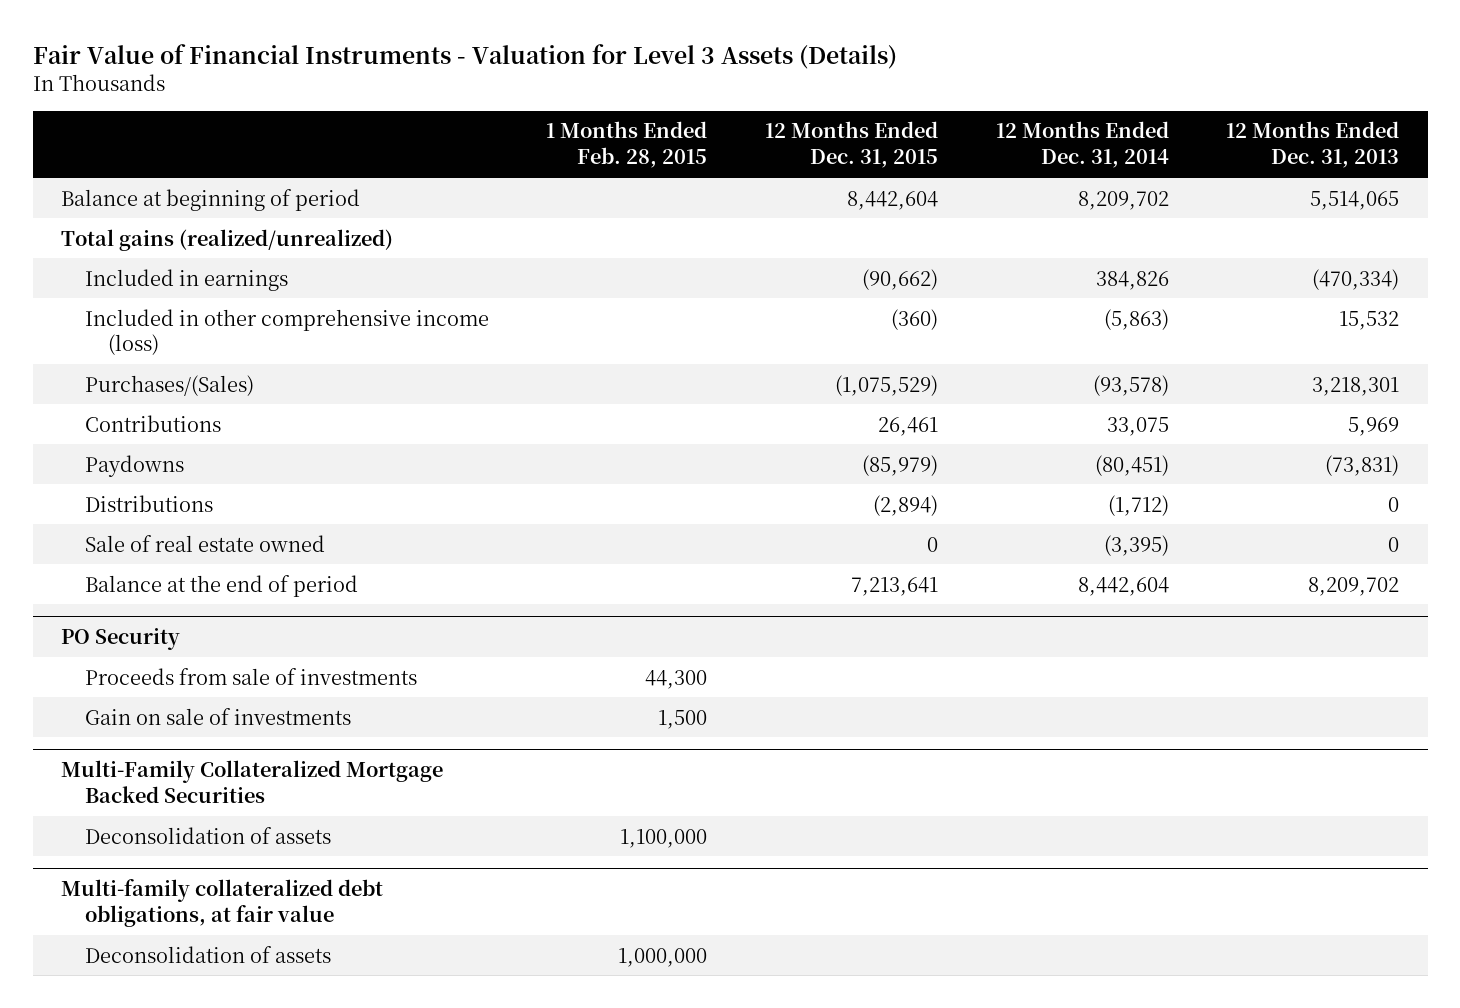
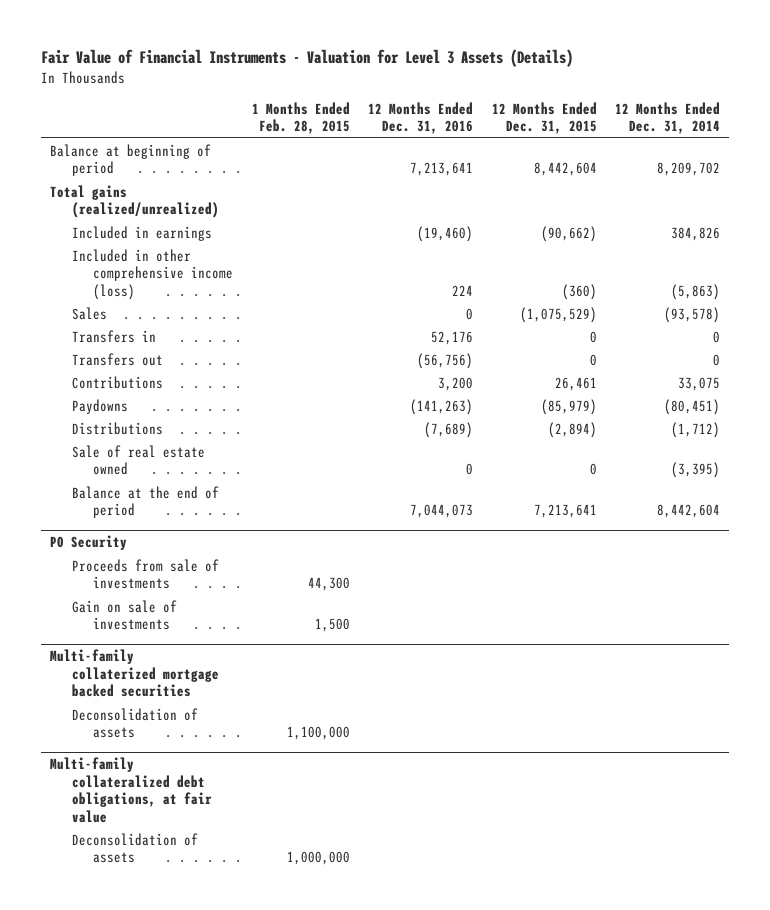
[1226,121,1400,169] 12 Months Ended Dec. 31, 2013 -> none
none -> [368,101,474,135] 12 Months Ended Dec. 31, 2016
[84,374,254,396] Purchases/(Sales) -> [71,306,107,320] Sales
none -> [71,329,156,343] Transfers in
none -> [71,352,163,366] Transfers out
[61,760,444,804] Multi-Family Collateralized Mortgage Backed Securities -> [49,649,219,698] Multi-family collaterized mortgage backed securities

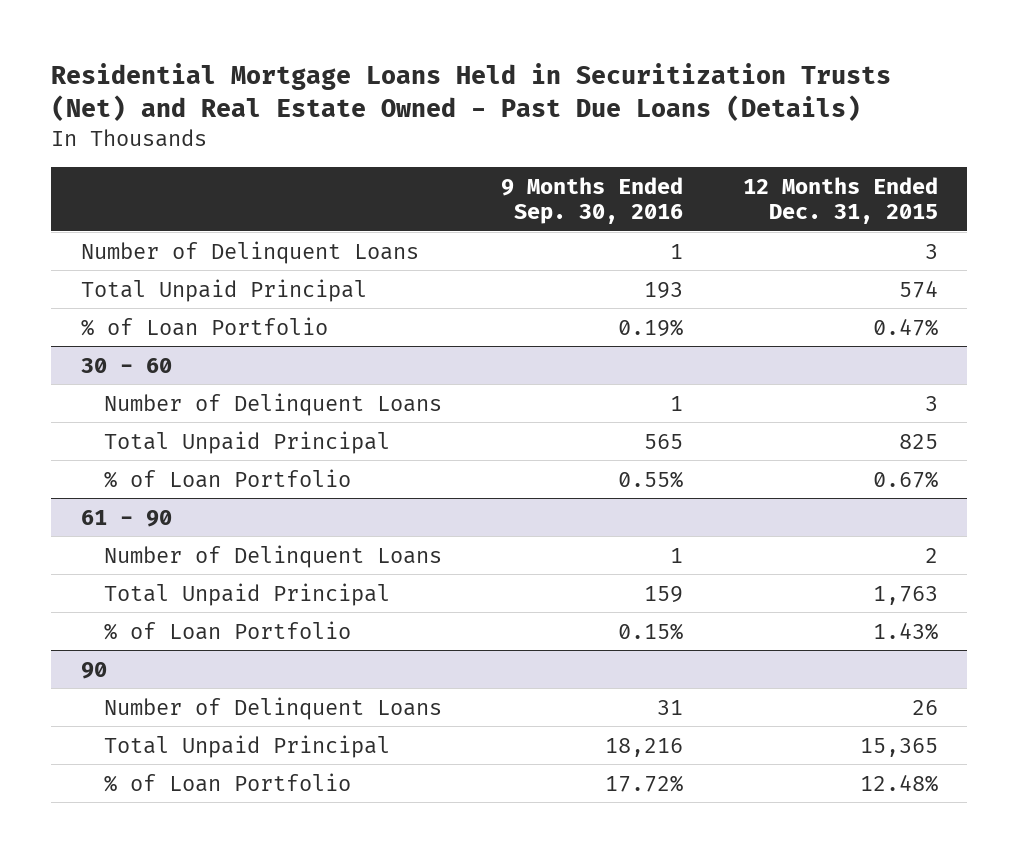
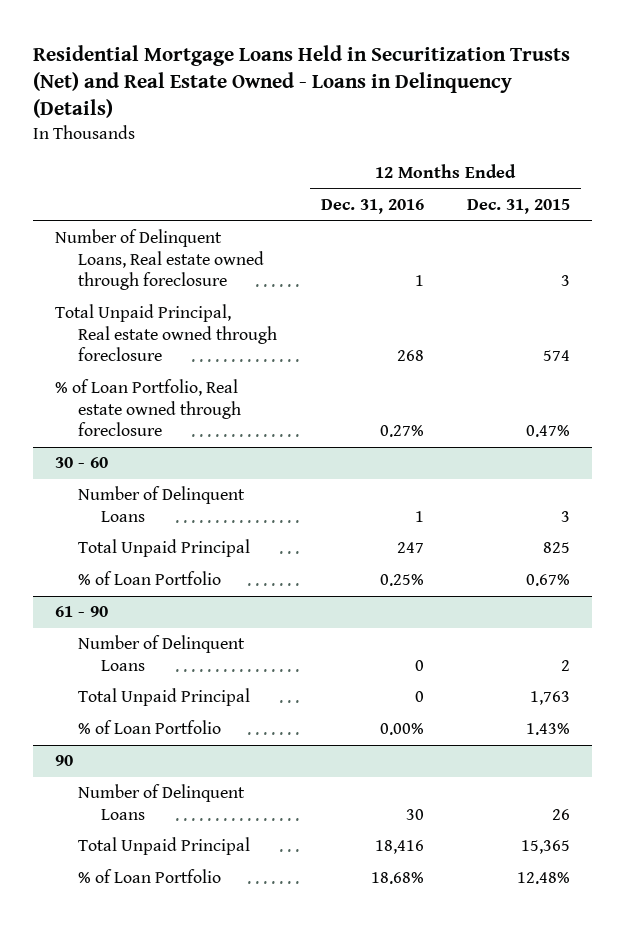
[51,63,892,122] Residential Mortgage Loans Held in Securitization Trusts (Net) and Real Estate Owned - Past Due Loans (Details) -> [33,44,571,119] Residential Mortgage Loans Held in Securitization Trusts (Net) and Real Estate Owned - Loans in Delinquency (Details)
[501,176,684,225] 9 Months Ended Sep. 30, 2016 -> none
none -> [320,199,424,215] Dec. 31, 2016
[80,240,419,264] Number of Delinquent Loans -> [54,229,265,291] Number of Delinquent Loans, Real estate owned through foreclosure
[80,278,367,302] Total Unpaid Principal -> [54,304,278,362] Total Unpaid Principal, Real estate owned through foreclosure
[80,316,328,336] % of Loan Portfolio -> [54,379,242,437] % of Loan Portfolio, Real estate owned through foreclosure

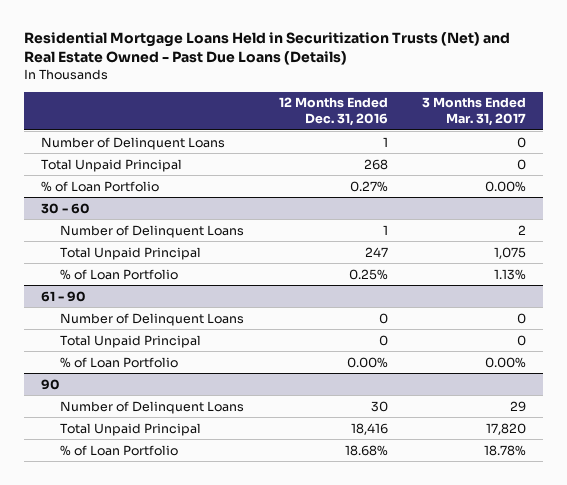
[33,44,571,119] Residential Mortgage Loans Held in Securitization Trusts (Net) and Real Estate Owned - Loans in Delinquency (Details) -> [24,32,511,66] Residential Mortgage Loans Held in Securitization Trusts (Net) and Real Estate Owned - Past Due Loans (Details)
[467,199,571,215] Dec. 31, 2015 -> none
none -> [422,97,527,126] 3 Months Ended Mar. 31, 2017
[54,229,265,291] Number of Delinquent Loans, Real estate owned through foreclosure -> [41,136,226,150] Number of Delinquent Loans
[54,304,278,362] Total Unpaid Principal, Real estate owned through foreclosure -> [41,158,183,172] Total Unpaid Principal
[54,379,242,437] % of Loan Portfolio, Real estate owned through foreclosure -> [41,180,160,192] % of Loan Portfolio

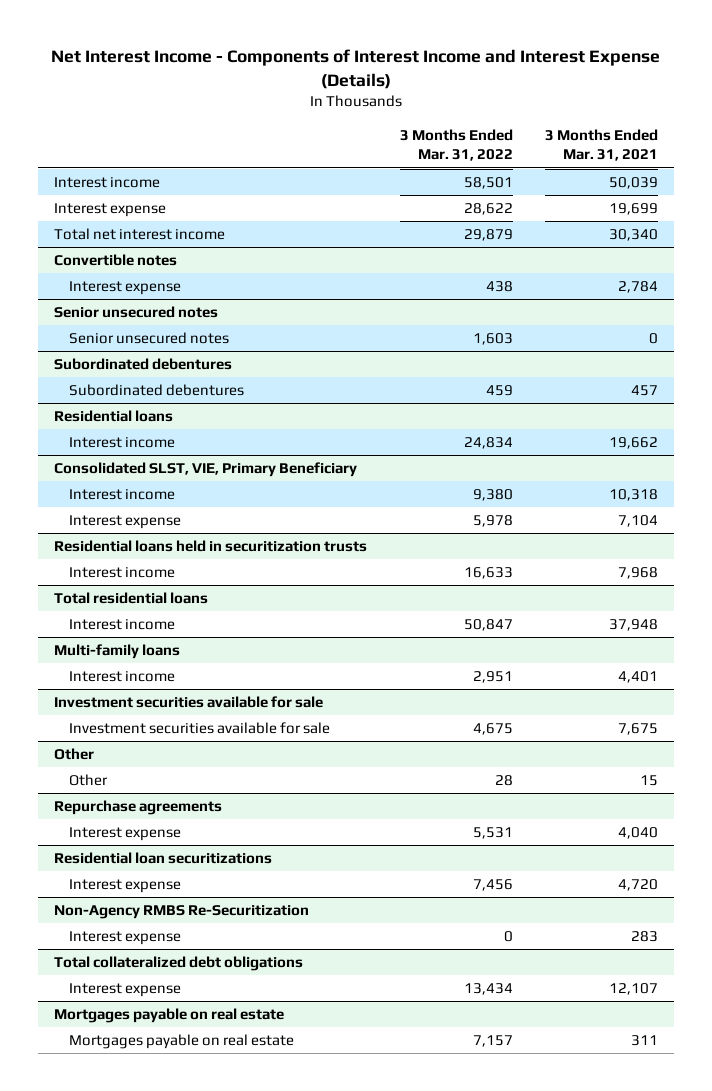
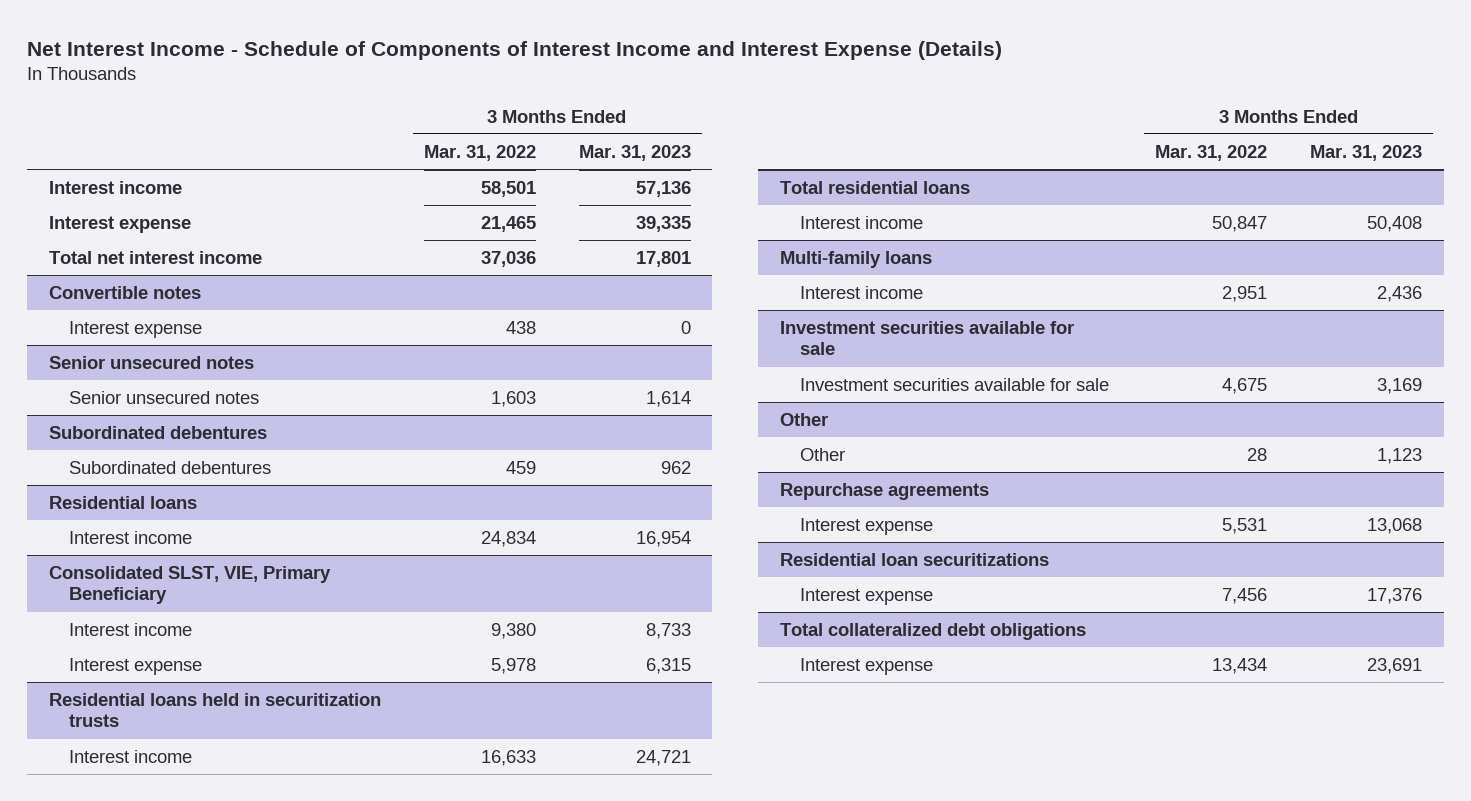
[51,49,661,89] Net Interest Income - Components of Interest Income and Interest Expense (Details) -> [26,40,1002,60] Net Interest Income - Schedule of Components of Interest Income and Interest Expense (Details)
[544,128,658,162] 3 Months Ended Mar. 31, 2021 -> none
none -> [578,144,691,161] Mar. 31, 2023
[463,203,513,216] 28,622 -> [480,215,536,232] 21,465
[463,229,513,242] 29,879 -> [480,250,536,267] 37,036
[54,905,310,920] Non-Agency RMBS Re-Securitization -> none
[68,931,181,946] Interest expense -> none
[54,1008,285,1024] Mortgages payable on real estate -> none
[68,1034,294,1050] Mortgages payable on real estate -> none

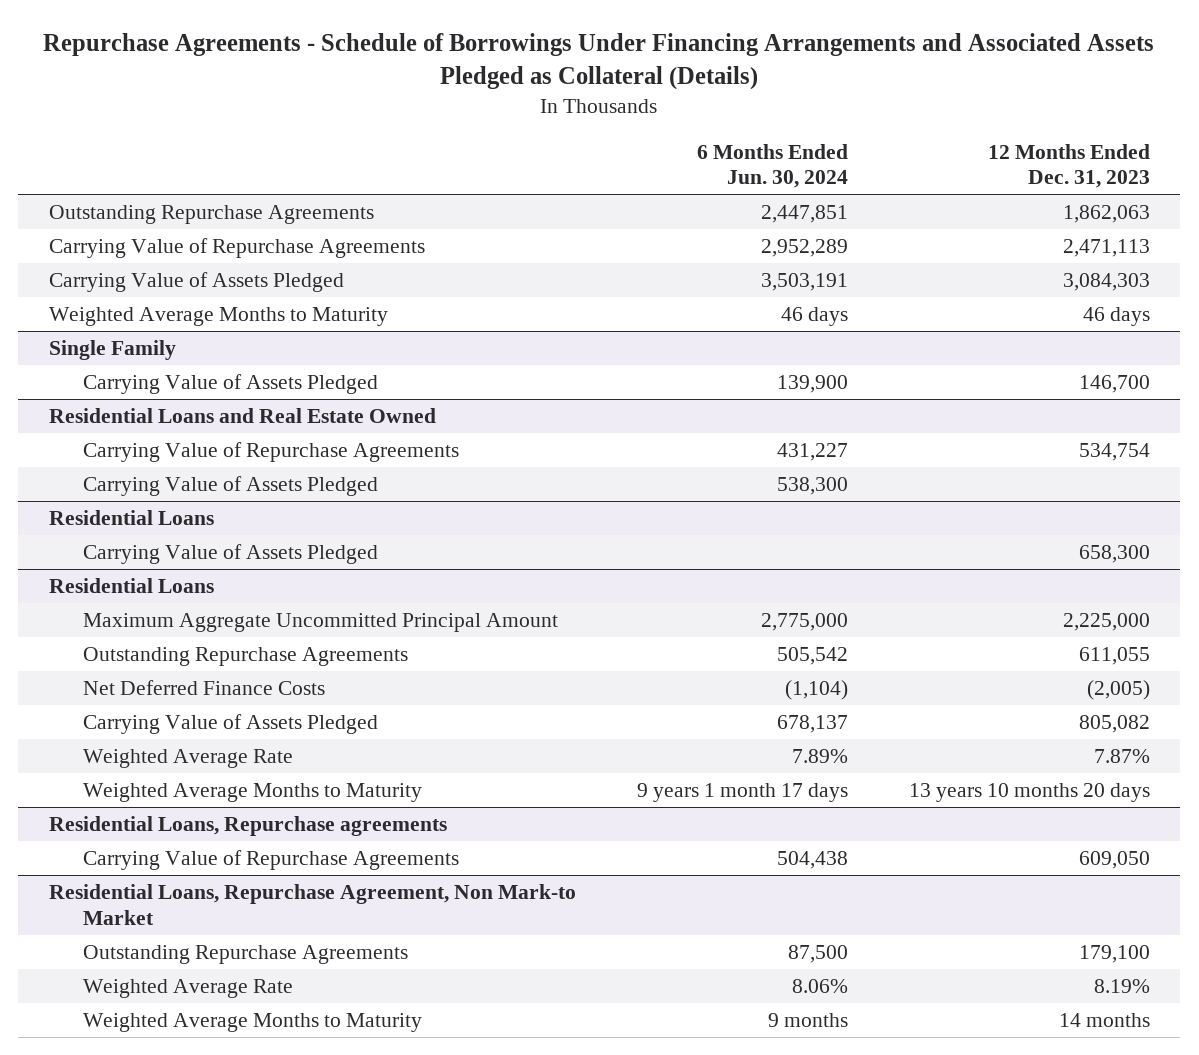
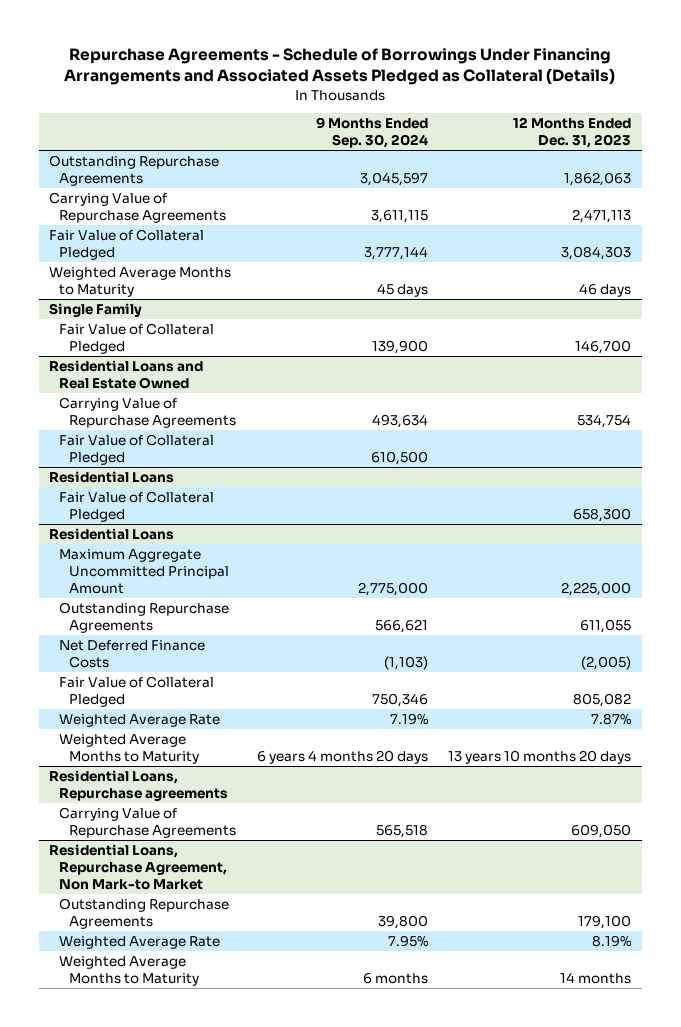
[696,143,848,189] 6 Months Ended Jun. 30, 2024 -> none
none -> [315,117,428,149] 9 Months Ended Sep. 30, 2024
[48,272,344,293] Carrying Value of Assets Pledged -> [49,229,205,260] Fair Value of Collateral Pledged
[82,374,378,395] Carrying Value of Assets Pledged -> [58,323,214,354] Fair Value of Collateral Pledged
[82,476,378,497] Carrying Value of Assets Pledged -> [58,434,214,465] Fair Value of Collateral Pledged
[82,544,378,565] Carrying Value of Assets Pledged -> [58,491,214,522] Fair Value of Collateral Pledged
[82,714,378,735] Carrying Value of Assets Pledged -> [58,676,214,707] Fair Value of Collateral Pledged

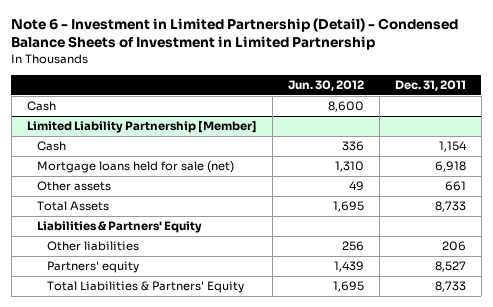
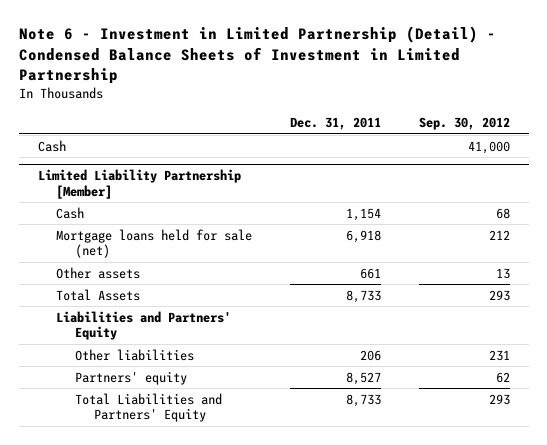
[287,79,364,91] Jun. 30, 2012 -> none
none -> [418,117,510,131] Sep. 30, 2012
[36,221,202,234] Liabilities & Partners' Equity -> [56,310,232,341] Liabilities and Partners' Equity
[46,281,244,294] Total Liabilities & Partners' Equity -> [75,392,223,423] Total Liabilities and Partners' Equity

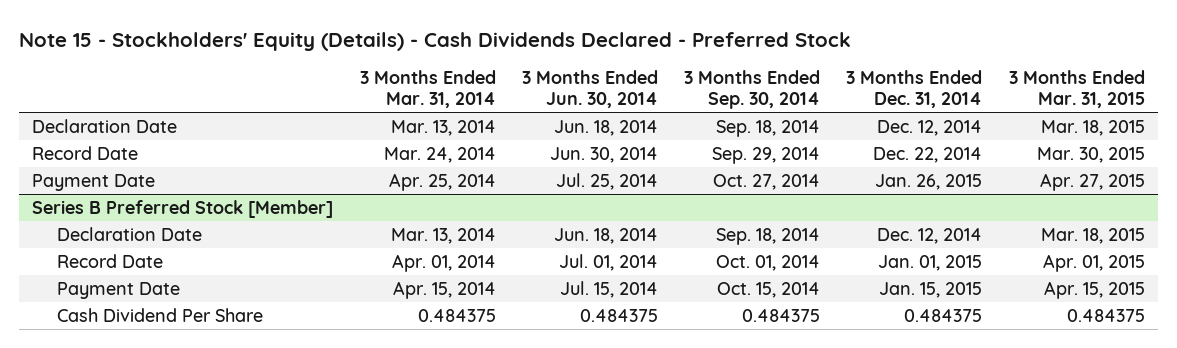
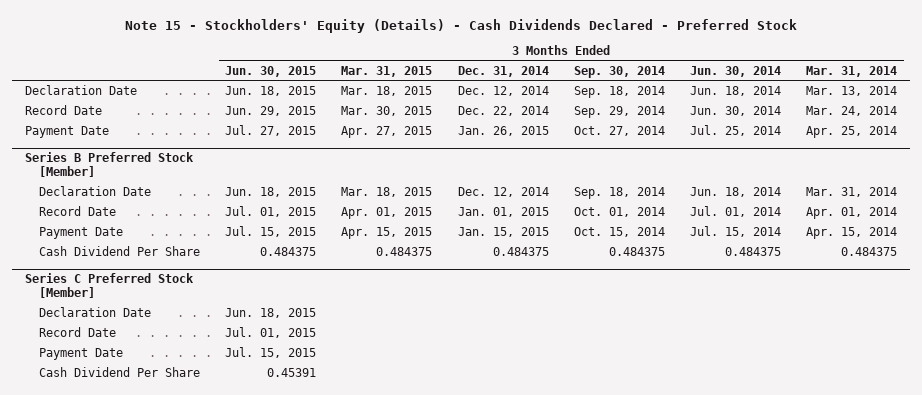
none -> [224,65,316,77] Jun. 30, 2015
[390,227,496,244] Mar. 13, 2014 -> [806,186,898,197] Mar. 31, 2014
none -> [24,273,194,299] Series C Preferred Stock [Member]
none -> [38,306,151,317] Declaration Date
none -> [38,326,116,337] Record Date
none -> [38,347,123,360] Payment Date
none -> [38,366,200,377] Cash Dividend Per Share

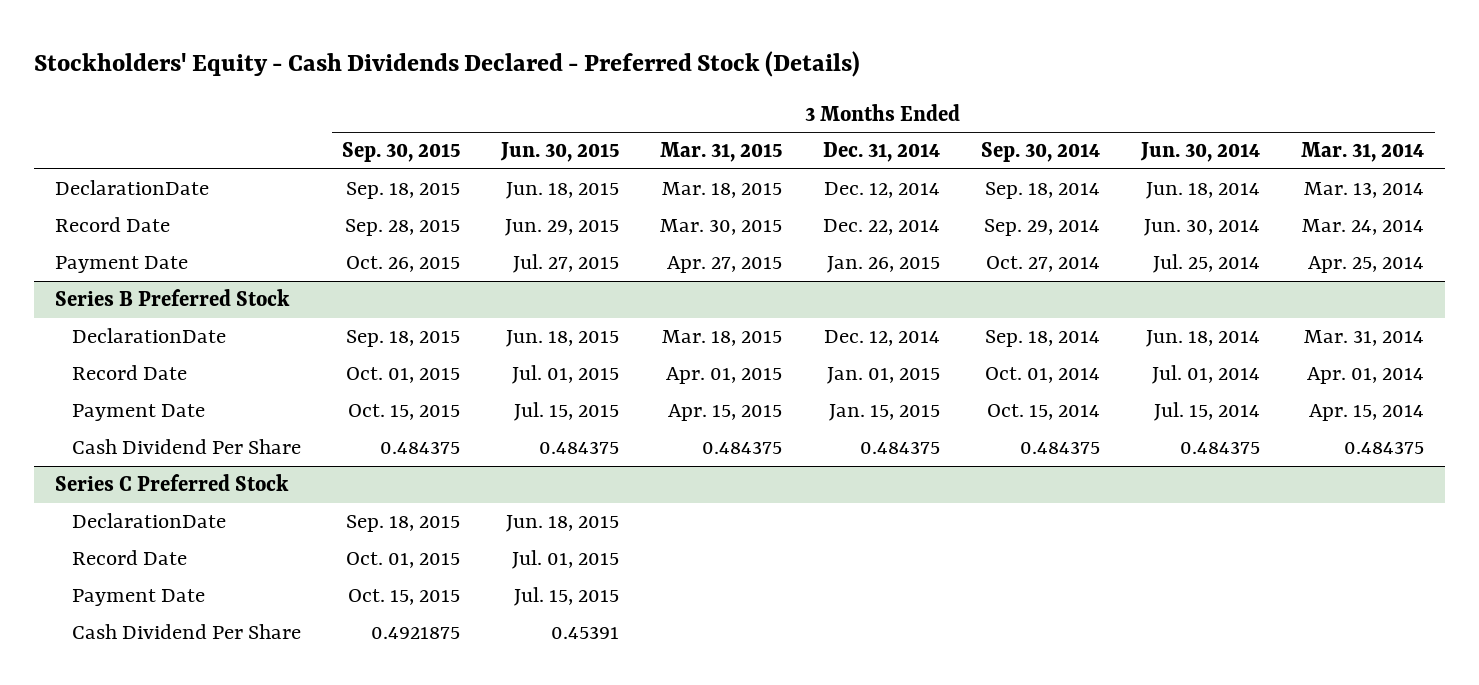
[125,18,798,33] Note 15 - Stockholders' Equity (Details) - Cash Dividends Declared - Preferred Stock -> [34,51,861,78] Stockholders' Equity - Cash Dividends Declared - Preferred Stock (Details)
none -> [342,142,461,163] Sep. 30, 2015
[24,84,137,95] Declaration Date -> [54,180,209,196] DeclarationDate
[24,152,194,178] Series B Preferred Stock [Member] -> [54,289,290,307] Series B Preferred Stock
[38,185,151,196] Declaration Date -> [72,328,227,344] DeclarationDate
[24,273,194,299] Series C Preferred Stock [Member] -> [54,474,289,492] Series C Preferred Stock
[38,306,151,317] Declaration Date -> [72,513,227,529] DeclarationDate

